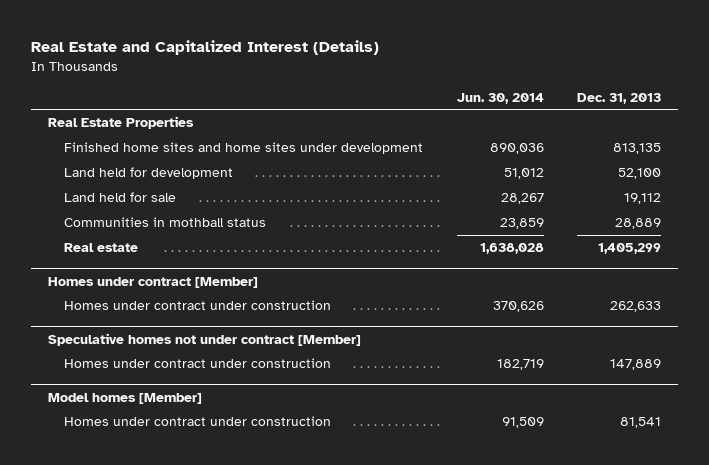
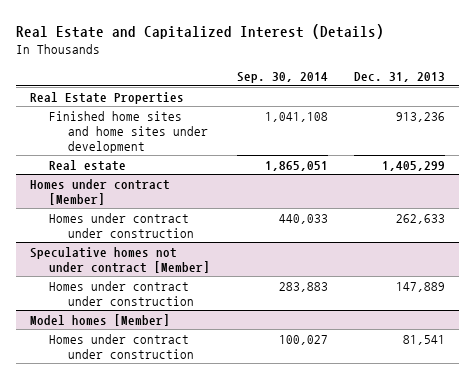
[456,92,544,104] Jun. 30, 2014 -> none
none -> [236,72,328,84] Sep. 30, 2014
[64,167,234,180] Land held for development -> none
[64,192,177,203] Land held for sale -> none
[64,217,267,228] Communities in mothball status -> none
[612,143,661,155] 813,135 -> [396,111,446,122] 913,236

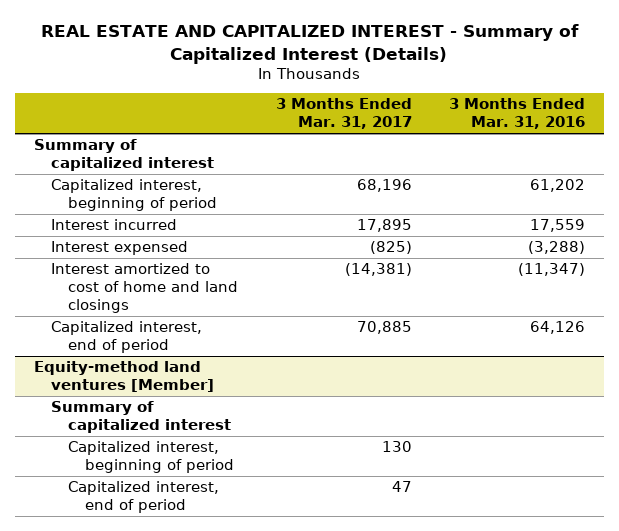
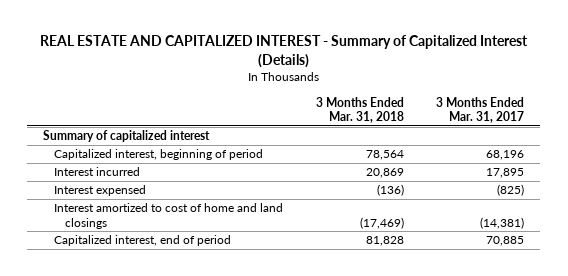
[449,98,586,130] 3 Months Ended Mar. 31, 2016 -> none
none -> [315,96,404,124] 3 Months Ended Mar. 31, 2018
[33,361,214,393] Equity-method land ventures [Member] -> none
[50,401,232,434] Summary of capitalized interest -> none
[68,441,235,474] Capitalized interest, beginning of period -> none
[68,481,220,514] Capitalized interest, end of period -> none

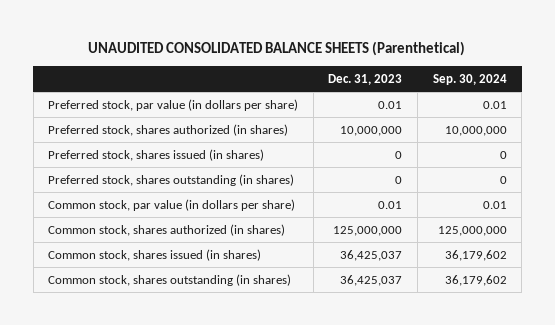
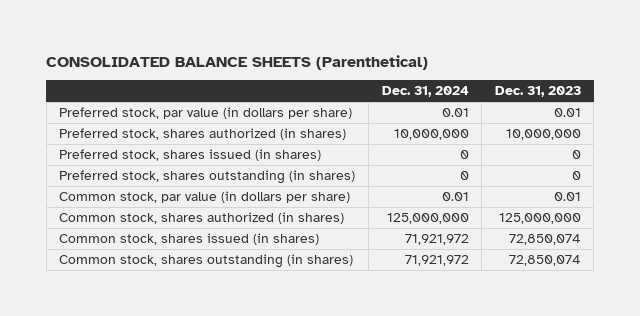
[88,41,466,57] UNAUDITED CONSOLIDATED BALANCE SHEETS (Parenthetical) -> [46,55,429,71] CONSOLIDATED BALANCE SHEETS (Parenthetical)
[432,73,507,85] Sep. 30, 2024 -> none
none -> [381,86,469,98] Dec. 31, 2024
[340,249,403,261] 36,425,037 -> [508,234,581,246] 72,850,074
[340,274,403,286] 36,425,037 -> [508,255,581,267] 72,850,074

